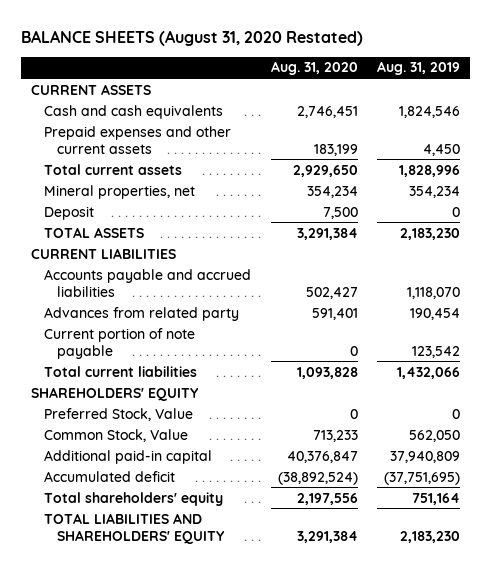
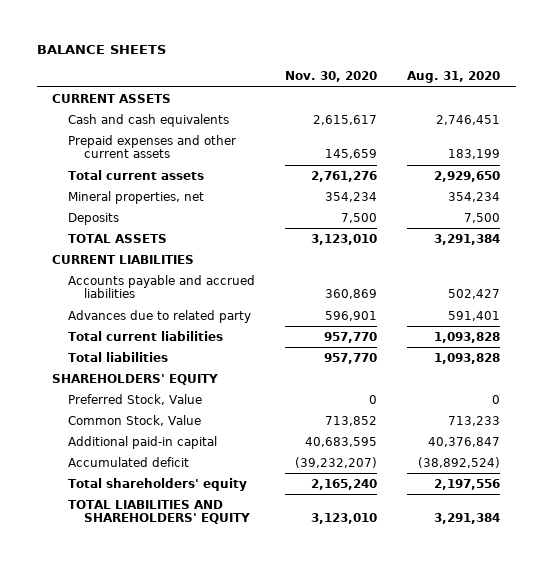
[21,29,364,46] BALANCE SHEETS (August 31, 2020 Restated) -> [36,45,166,55] BALANCE SHEETS
[377,61,461,76] Aug. 31, 2019 -> none
none -> [285,71,378,83] Nov. 30, 2020
[43,205,94,220] Deposit -> [67,212,119,225] Deposits
[43,327,195,359] Current portion of note payable -> none
[43,306,239,321] Advances from related party -> [67,309,251,323] Advances due to related party
none -> [67,351,168,362] Total liabilities

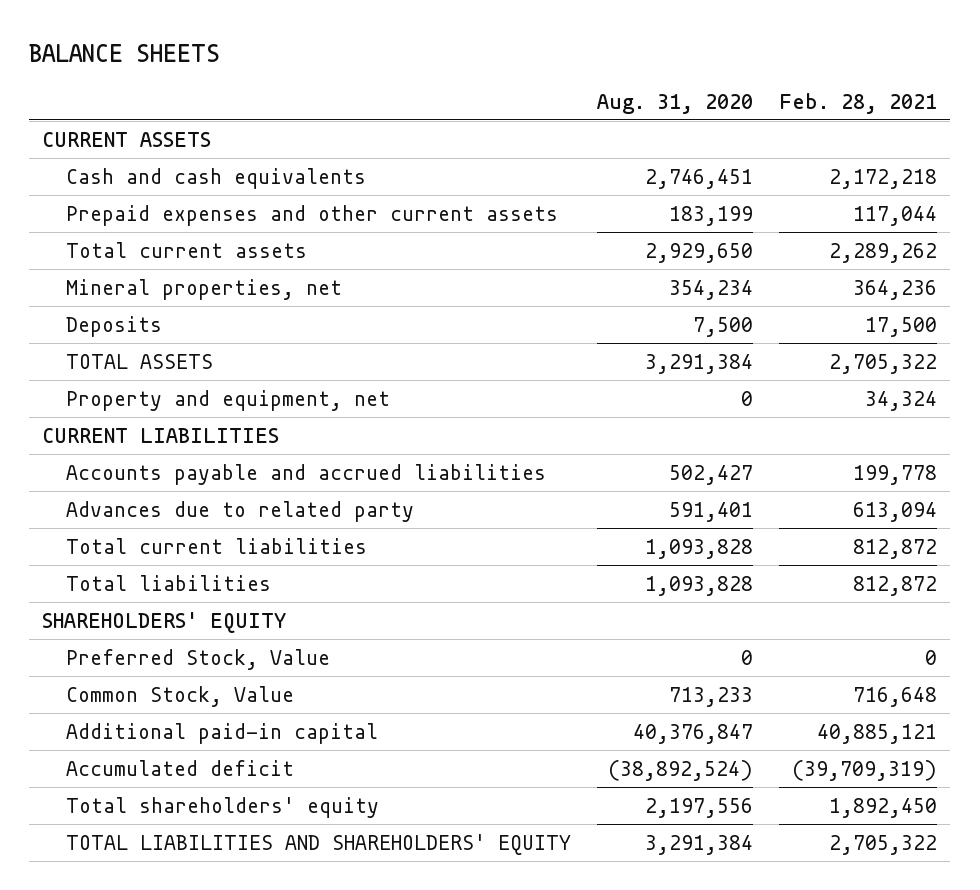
[285,71,378,83] Nov. 30, 2020 -> none
none -> [779,92,938,114] Feb. 28, 2021
none -> [65,389,390,411] Property and equipment, net

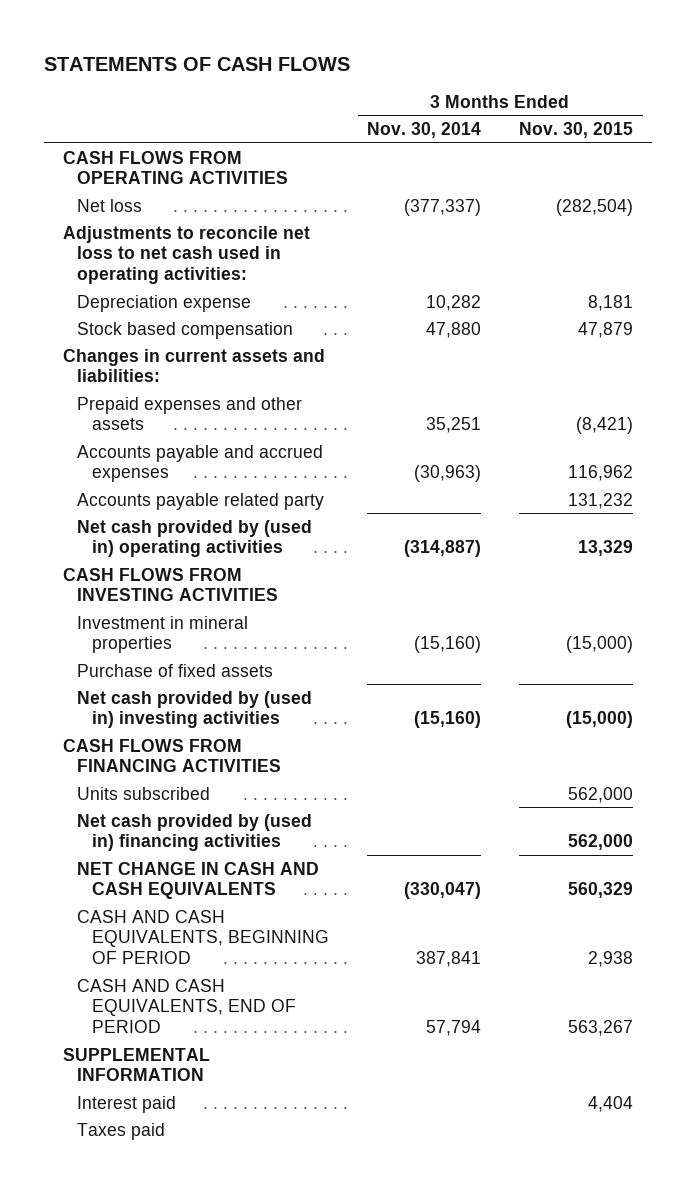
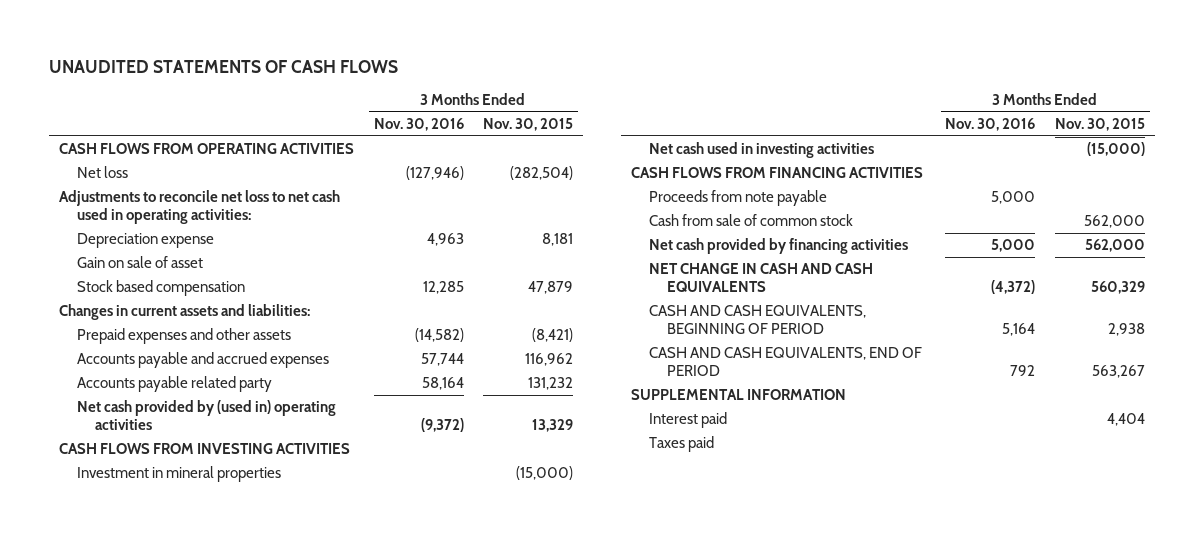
[43,56,350,71] STATEMENTS OF CASH FLOWS -> [49,60,399,74] UNAUDITED STATEMENTS OF CASH FLOWS
[367,121,482,138] Nov. 30, 2014 -> none
none -> [373,118,464,132] Nov. 30, 2016
none -> [77,256,204,269] Gain on sale of asset
[77,663,274,677] Purchase of fixed assets -> none
[77,690,313,729] Net cash provided by (used in) investing activities -> [648,142,874,159] Net cash used in investing activities
none -> [648,190,827,207] Proceeds from note payable
[77,786,211,800] Units subscribed -> [648,214,853,227] Cash from sale of common stock
[77,813,313,852] Net cash provided by (used in) financing activities -> [648,238,908,255] Net cash provided by financing activities

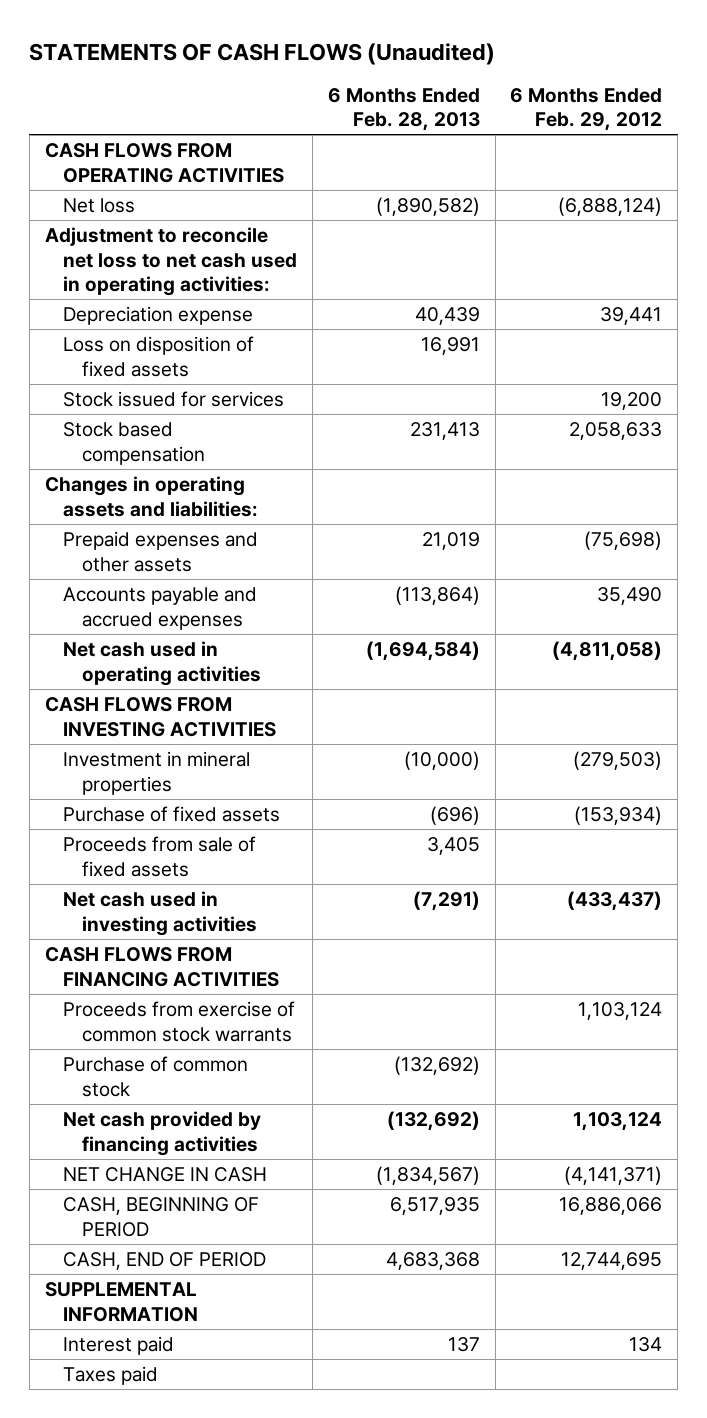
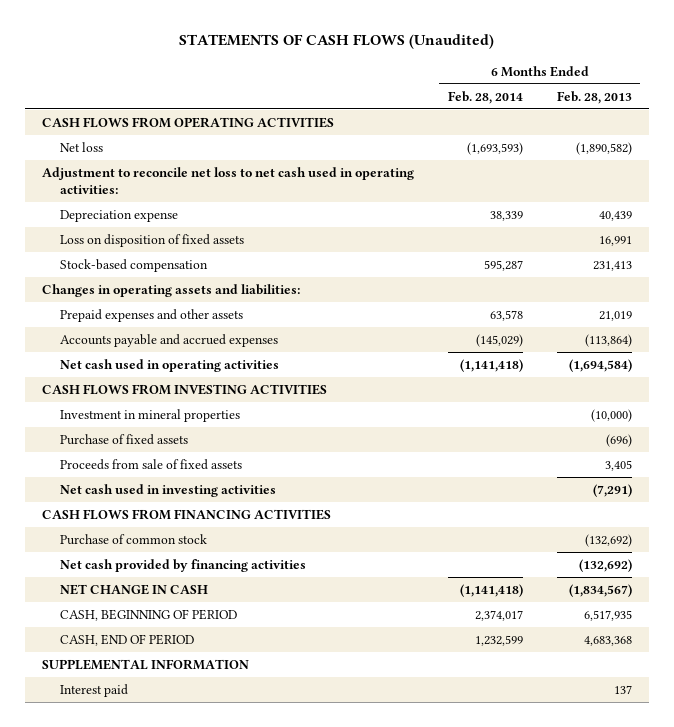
[510,87,663,131] 6 Months Ended Feb. 29, 2012 -> none
none -> [447,90,523,104] Feb. 28, 2014
[63,391,285,408] Stock issued for services -> none
[63,422,205,465] Stock based compensation -> [60,258,209,272] Stock-based compensation
[63,1001,296,1042] Proceeds from exercise of common stock warrants -> none
[63,1366,159,1386] Taxes paid -> none

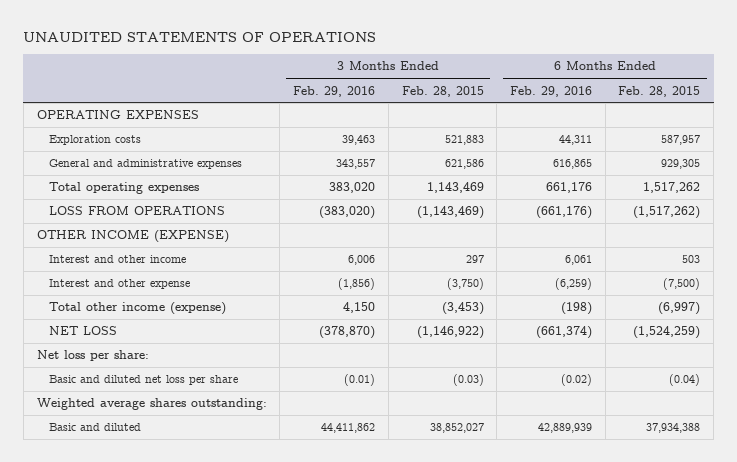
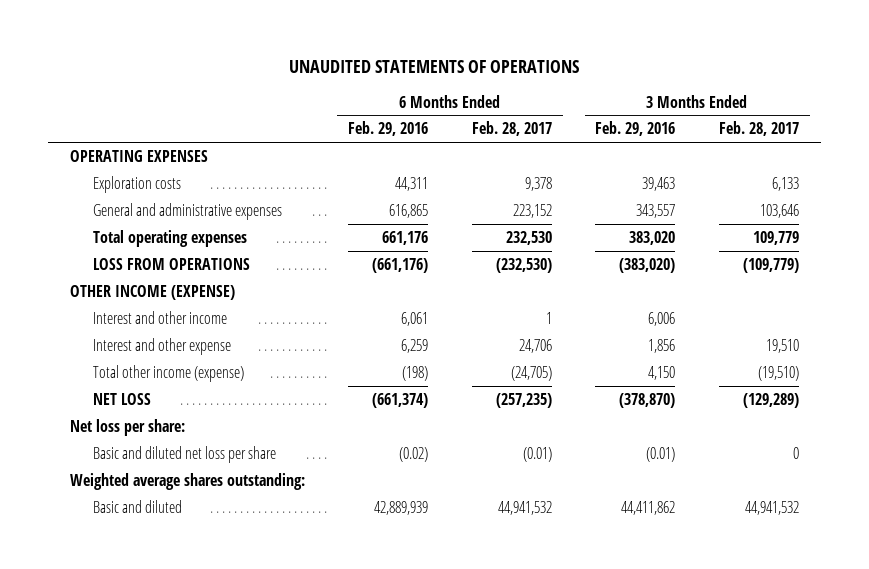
[401,85,484,97] Feb. 28, 2015 -> none
[618,85,701,97] Feb. 28, 2015 -> none
none -> [471,121,552,137] Feb. 28, 2017
none -> [718,121,799,137] Feb. 28, 2017
[338,278,376,291] (1,856) -> [648,339,676,354] 1,856
[554,278,592,291] (6,259) -> [401,339,429,354] 6,259

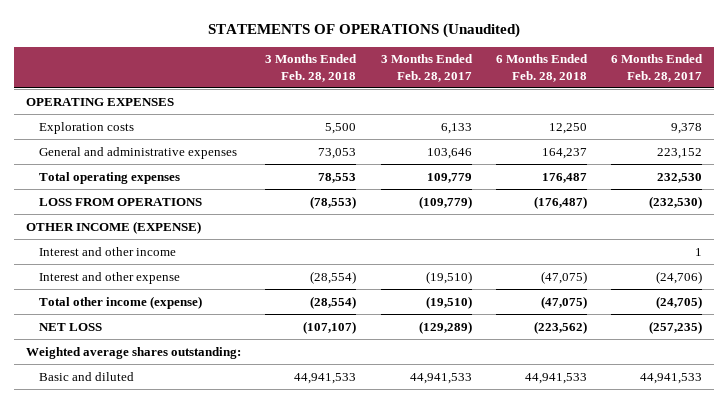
[289,59,580,73] UNAUDITED STATEMENTS OF OPERATIONS -> [208,22,521,38] STATEMENTS OF OPERATIONS (Unaudited)
[348,121,429,137] Feb. 29, 2016 -> none
[595,121,676,137] Feb. 29, 2016 -> none
none -> [265,54,358,82] 3 Months Ended Feb. 28, 2018
none -> [495,54,588,82] 6 Months Ended Feb. 28, 2018
[518,339,552,354] 24,706 -> [656,270,703,284] (24,706)
[765,339,799,354] 19,510 -> [425,270,472,284] (19,510)
[69,419,185,437] Net loss per share: -> none
[92,446,276,464] Basic and diluted net loss per share -> none
[497,501,552,516] 44,941,532 -> [640,372,703,384] 44,941,533
[744,501,799,516] 44,941,532 -> [409,372,472,384] 44,941,533

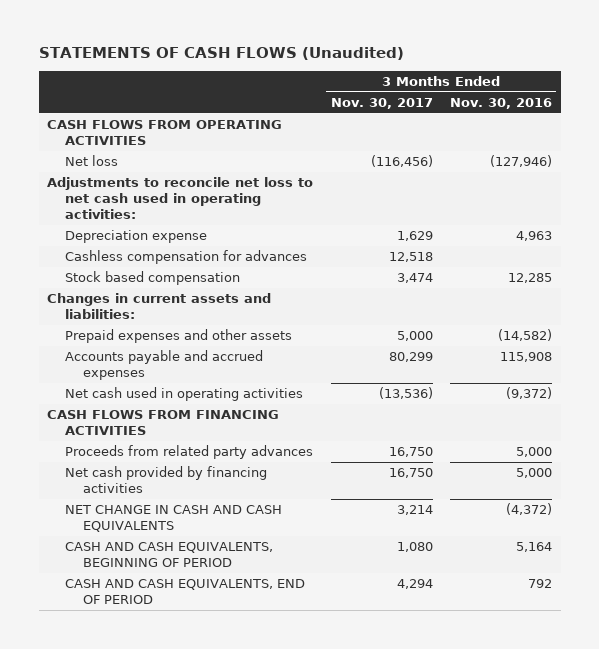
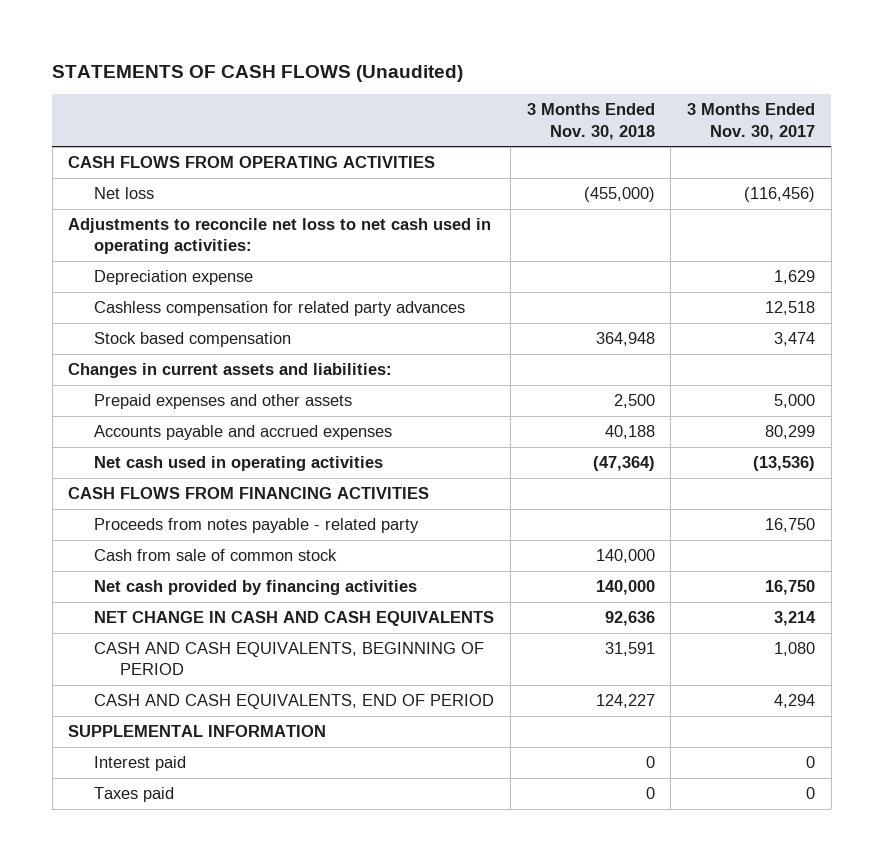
[450,98,553,110] Nov. 30, 2016 -> none
none -> [526,103,655,140] 3 Months Ended Nov. 30, 2018
[65,250,308,265] Cashless compensation for advances -> [94,301,466,317] Cashless compensation for related party advances
[65,445,314,460] Proceeds from related party advances -> [94,518,420,534] Proceeds from notes payable - related party
none -> [94,549,338,562] Cash from sale of common stock
none -> [68,725,327,738] SUPPLEMENTAL INFORMATION
none -> [94,756,187,772] Interest paid
none -> [94,787,175,803] Taxes paid

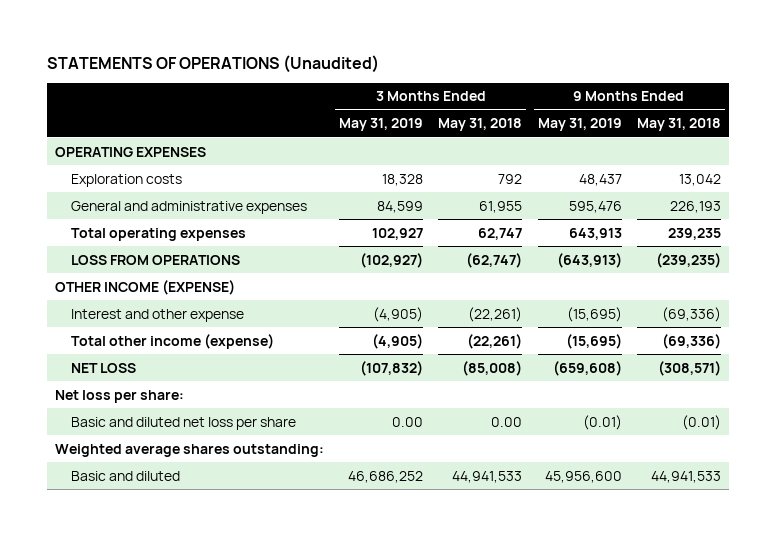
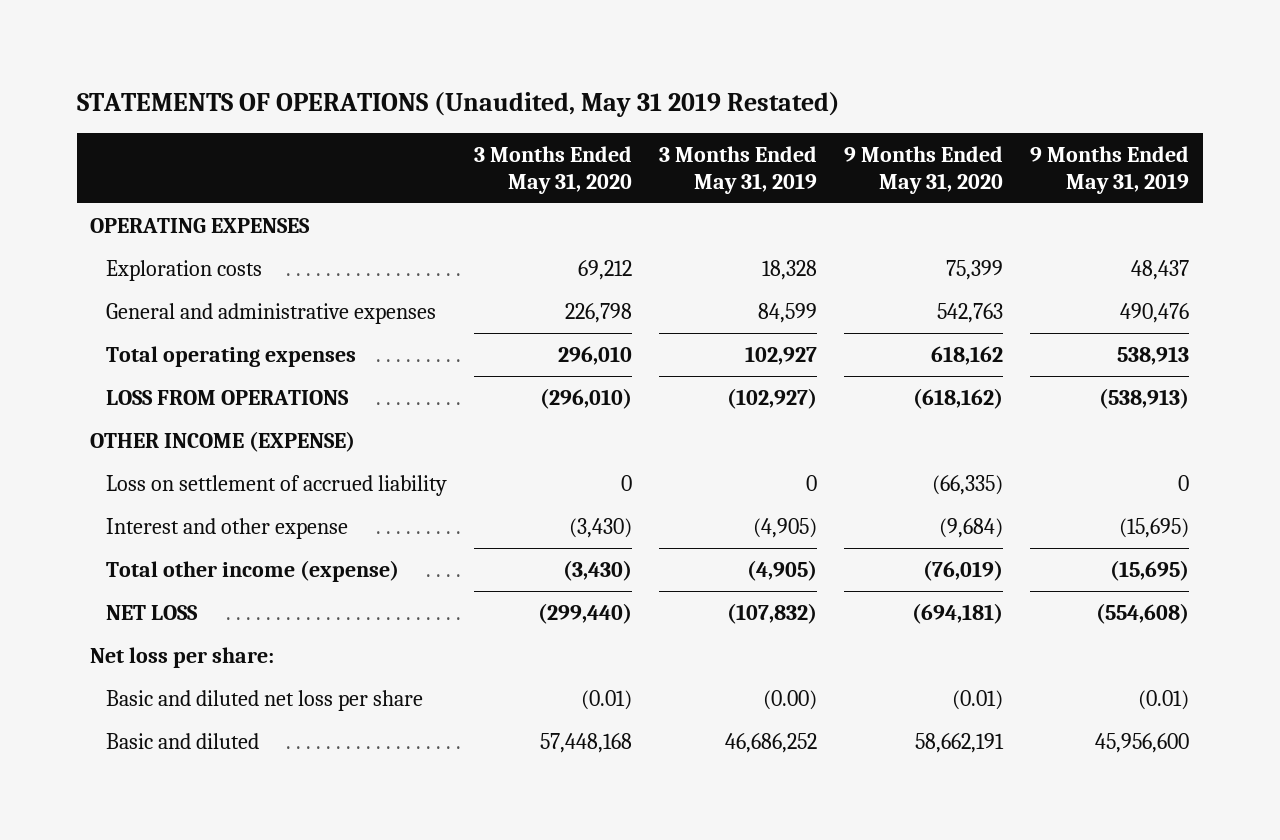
[46,54,379,73] STATEMENTS OF OPERATIONS (Unaudited) -> [76,91,840,117] STATEMENTS OF OPERATIONS (Unaudited, May 31 2019 Restated)
[438,118,523,132] May 31, 2018 -> none
[637,118,722,132] May 31, 2018 -> none
none -> [474,146,633,194] 3 Months Ended May 31, 2020
none -> [844,146,1004,194] 9 Months Ended May 31, 2020
[568,200,622,213] 595,476 -> [1120,303,1190,324] 490,476
[568,227,622,240] 643,913 -> [1117,346,1190,366] 538,913
[556,252,622,268] (643,913) -> [1099,388,1190,410] (538,913)
none -> [106,475,448,497] Loss on settlement of accrued liability
[552,360,622,376] (659,608) -> [1096,603,1190,625] (554,608)
[54,443,324,457] Weighted average shares outstanding: -> none
[391,416,423,427] 0.00 -> [763,690,818,711] (0.00)

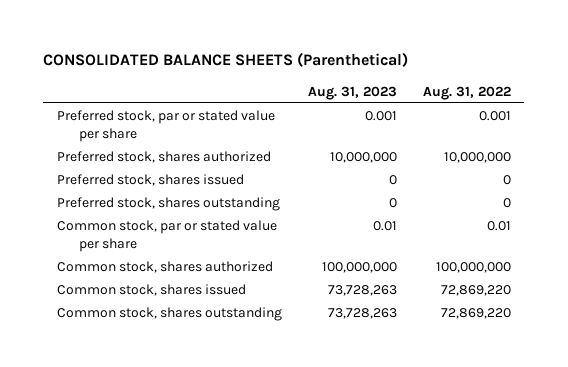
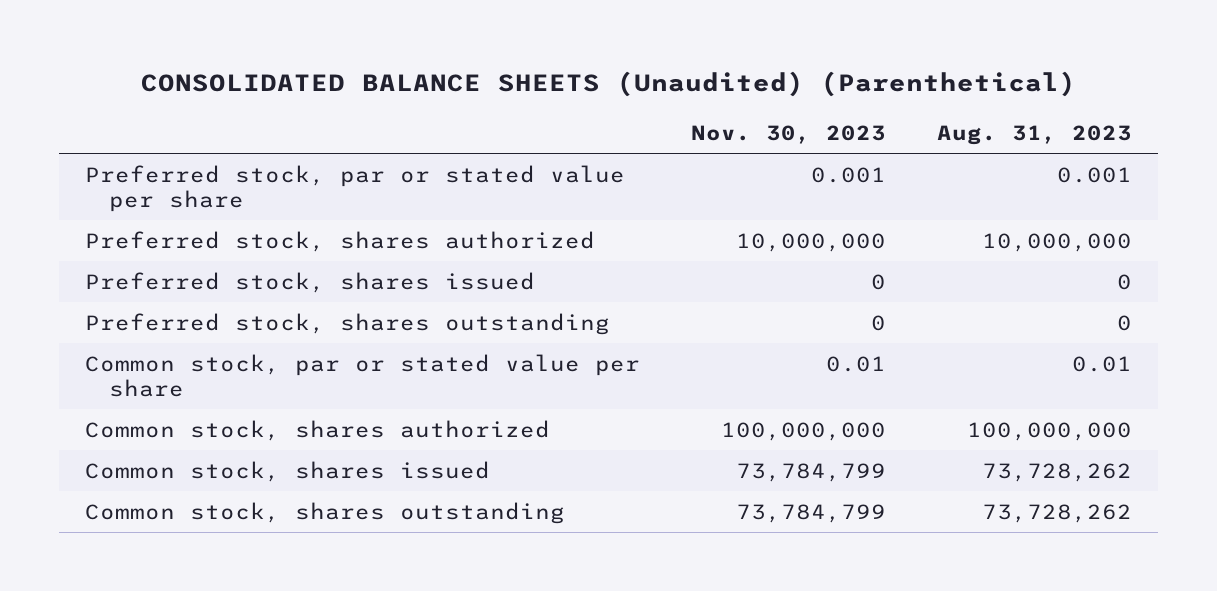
[43,52,409,68] CONSOLIDATED BALANCE SHEETS (Parenthetical) -> [140,71,1076,98] CONSOLIDATED BALANCE SHEETS (Unaudited) (Parenthetical)
[423,85,512,100] Aug. 31, 2022 -> none
none -> [691,124,887,144] Nov. 30, 2023
[327,285,397,297] 73,728,263 -> [982,462,1133,482] 73,728,262
[327,308,397,320] 73,728,263 -> [982,503,1133,523] 73,728,262

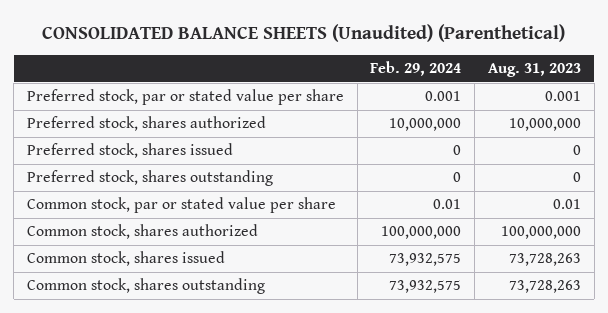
[691,124,887,144] Nov. 30, 2023 -> none
none -> [370,61,462,77] Feb. 29, 2024
[982,462,1133,482] 73,728,262 -> [508,253,581,267] 73,728,263
[982,503,1133,523] 73,728,262 -> [508,280,581,294] 73,728,263

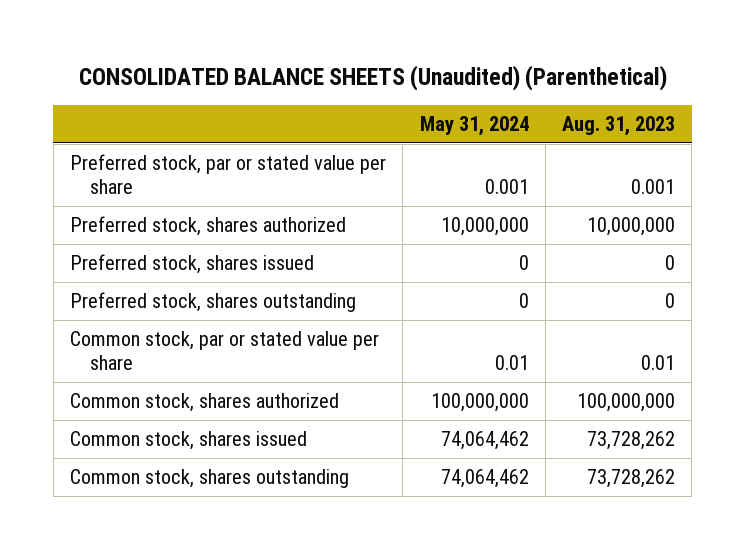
[370,61,462,77] Feb. 29, 2024 -> none
none -> [419,116,529,137] May 31, 2024
[508,253,581,267] 73,728,263 -> [587,430,676,450] 73,728,262
[508,280,581,294] 73,728,263 -> [587,468,676,488] 73,728,262

